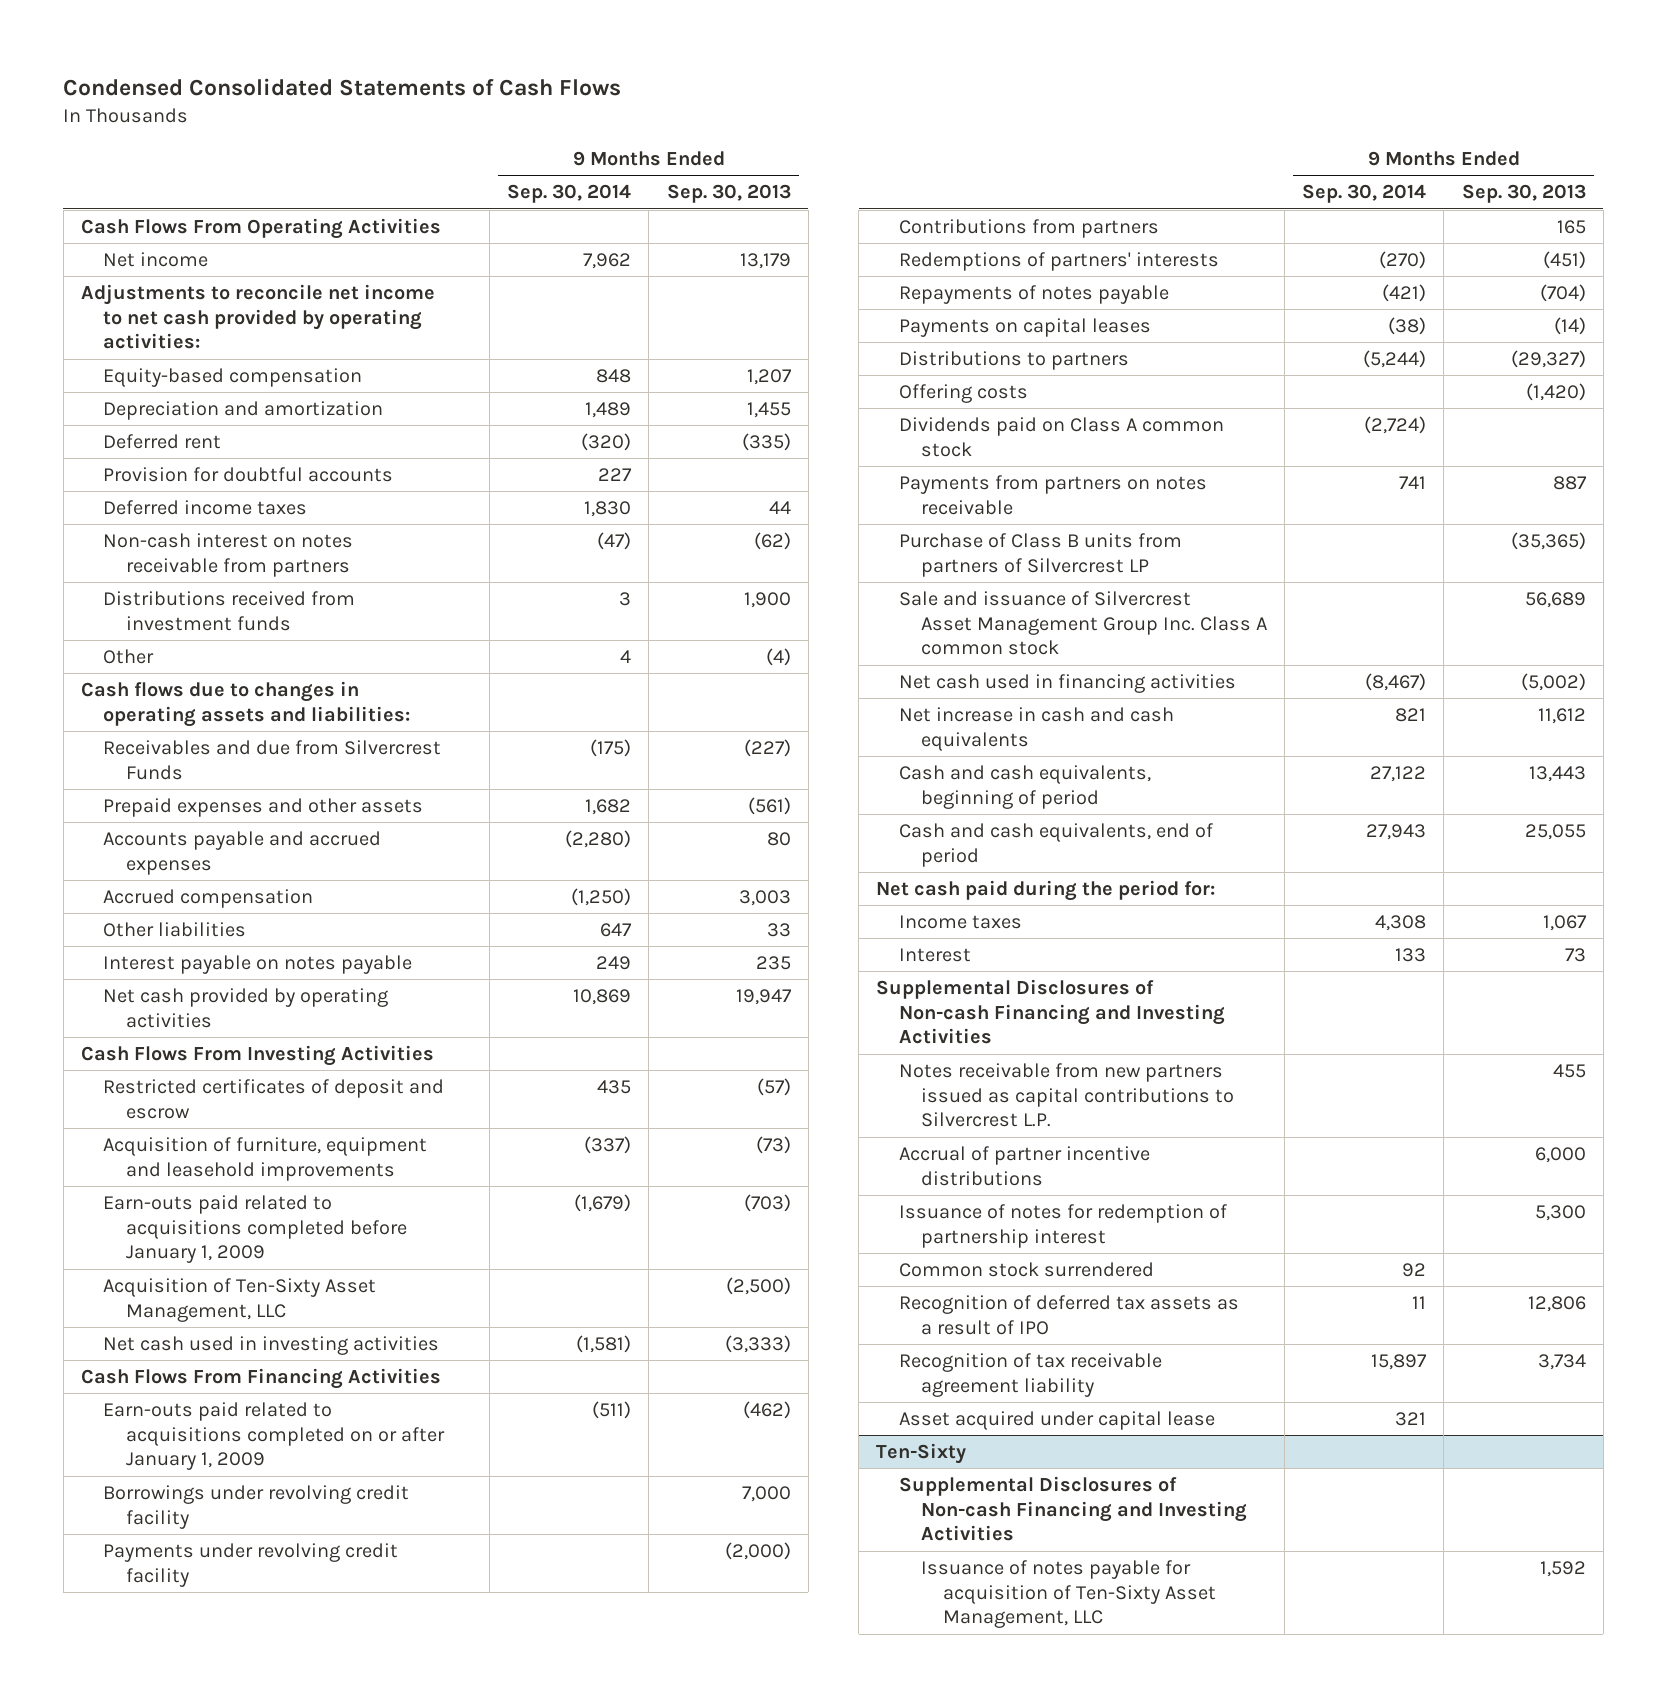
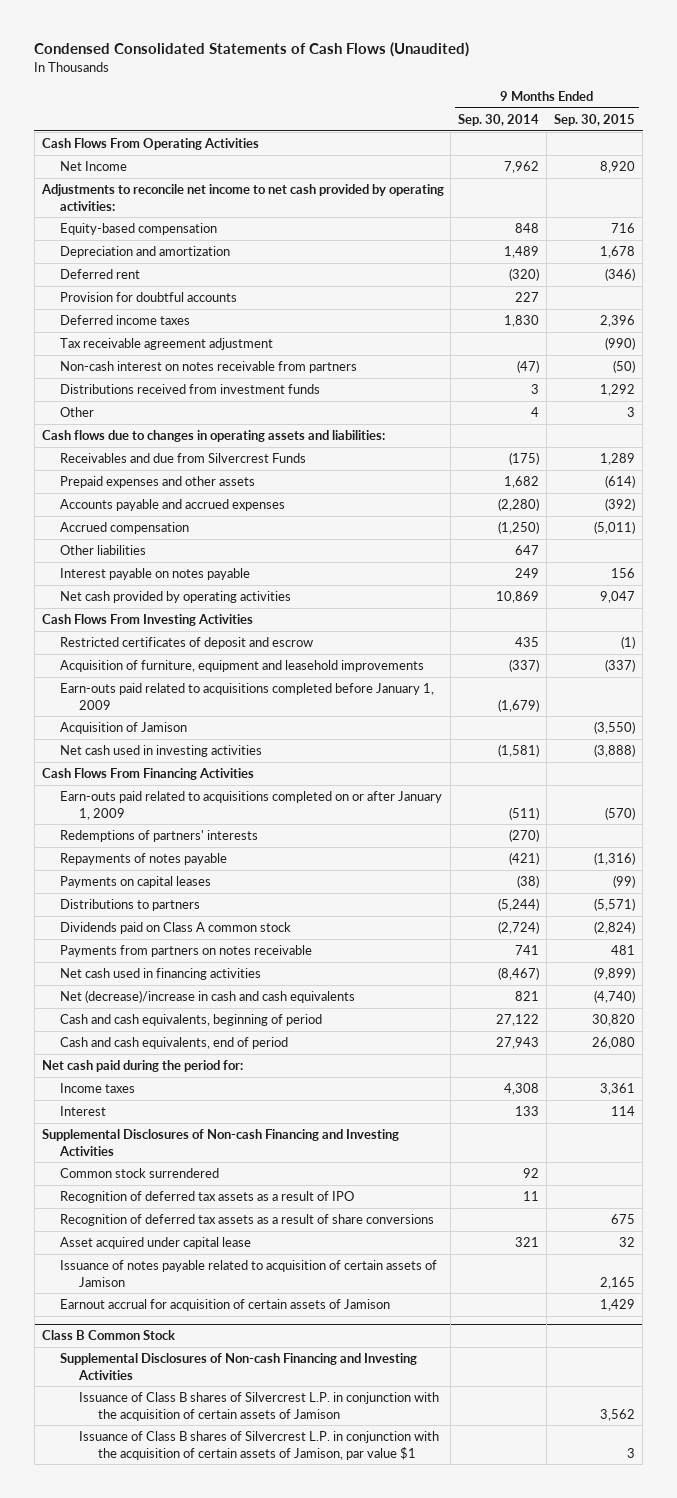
[63,77,622,96] Condensed Consolidated Statements of Cash Flows -> [34,42,470,58] Condensed Consolidated Statements of Cash Flows (Unaudited)
[666,184,791,204] Sep. 30, 2013 -> none
none -> [554,113,636,126] Sep. 30, 2015
[103,251,209,267] Net income -> [60,161,128,172] Net Income
none -> [60,338,274,351] Tax receivable agreement adjustment
[103,1277,377,1322] Acquisition of Ten-Sixty Asset Management, LLC -> [60,722,188,735] Acquisition of Jamison
[103,1484,410,1529] Borrowings under revolving credit facility -> none
[103,1542,399,1587] Payments under revolving credit facility -> none
[898,218,1159,238] Contributions from partners -> none
[898,383,1028,403] Offering costs -> none
[898,532,1182,577] Purchase of Class B units from partners of Silvercrest LP -> none
[898,590,1267,656] Sale and issuance of Silvercrest Asset Management Group Inc. Class A common stock -> none
[898,706,1174,751] Net increase in cash and cash equivalents -> [60,990,356,1004] Net (decrease)/increase in cash and cash equivalents
[898,1062,1234,1128] Notes receivable from new partners issued as capital contributions to Silvercrest L.P. -> none
[898,1145,1150,1186] Accrual of partner incentive distributions -> none
[898,1203,1227,1248] Issuance of notes for redemption of partnership interest -> none
[898,1352,1162,1397] Recognition of tax receivable agreement liability -> none
none -> [60,1214,435,1227] Recognition of deferred tax assets as a result of share conversions
[876,1442,967,1464] Ten-Sixty -> none
none -> [60,1260,438,1287] Issuance of notes payable related to acquisition of certain assets of Jamison
none -> [60,1299,391,1312] Earnout accrual for acquisition of certain assets of Jamison
none -> [41,1330,175,1341] Class B Common Stock
[920,1559,1217,1629] Issuance of notes payable for acquisition of Ten-Sixty Asset Management, LLC -> none
none -> [79,1392,440,1421] Issuance of Class B shares of Silvercrest L.P. in conjunction with the acquisition of certain assets of Jamison
none -> [79,1431,440,1460] Issuance of Class B shares of Silvercrest L.P. in conjunction with the acquisition of certain assets of Jamison, par value $1

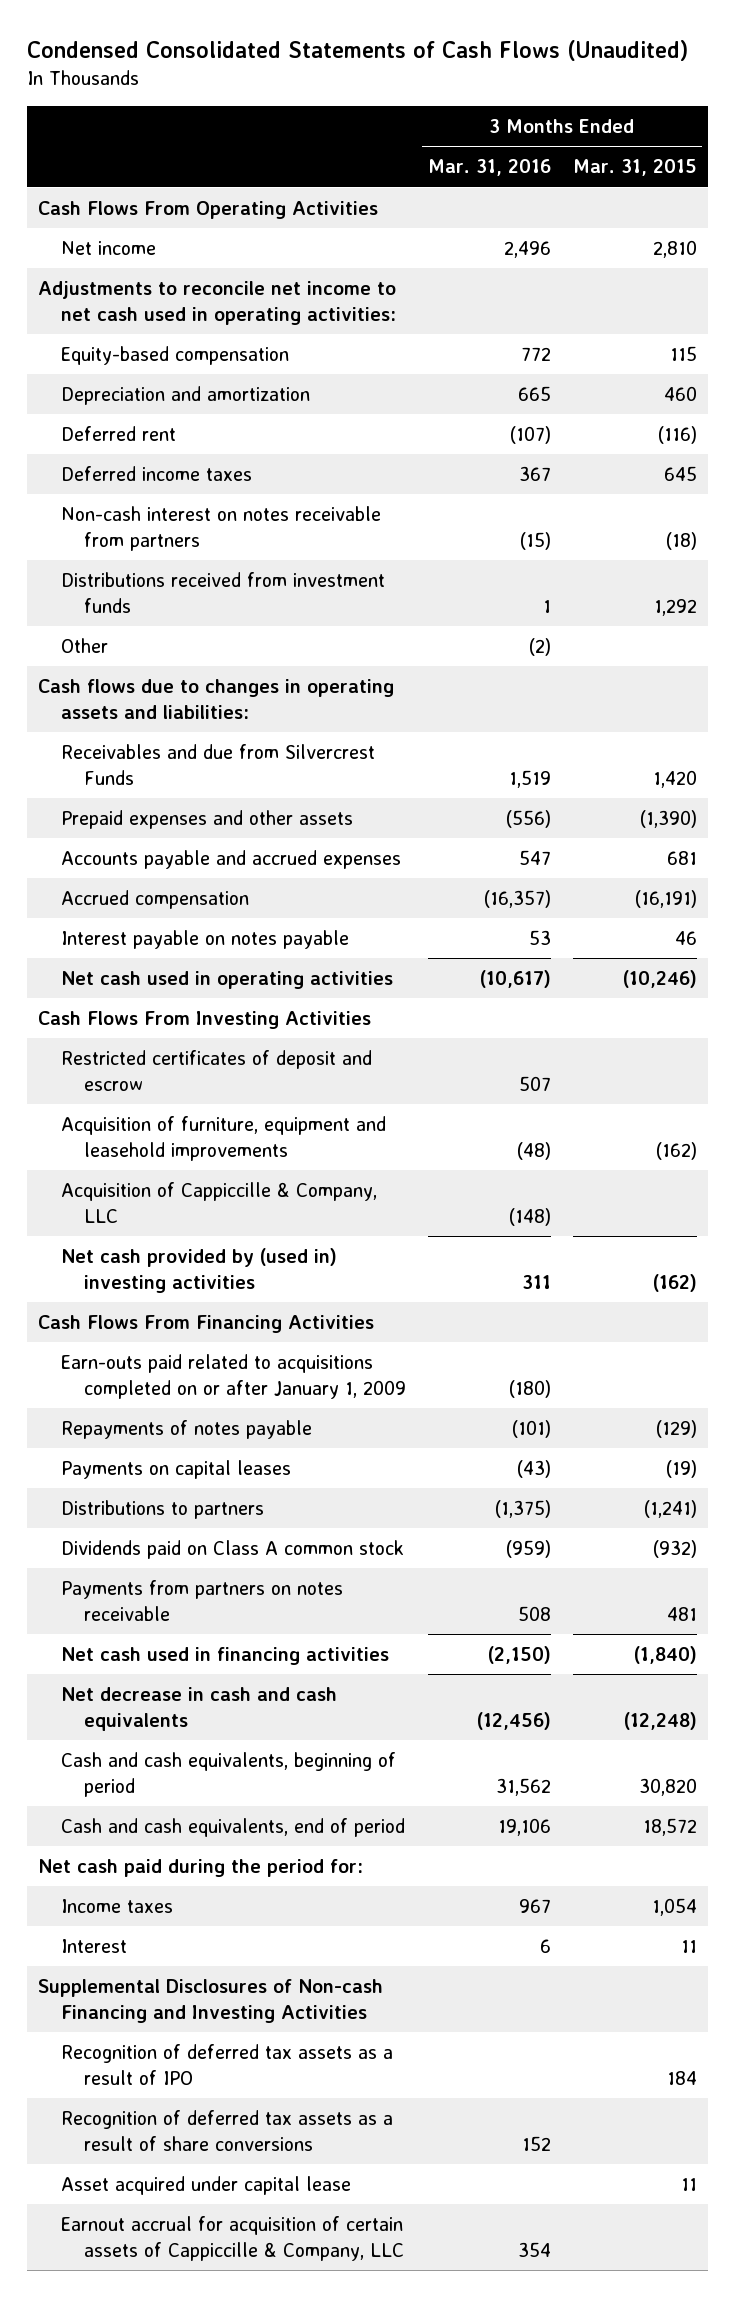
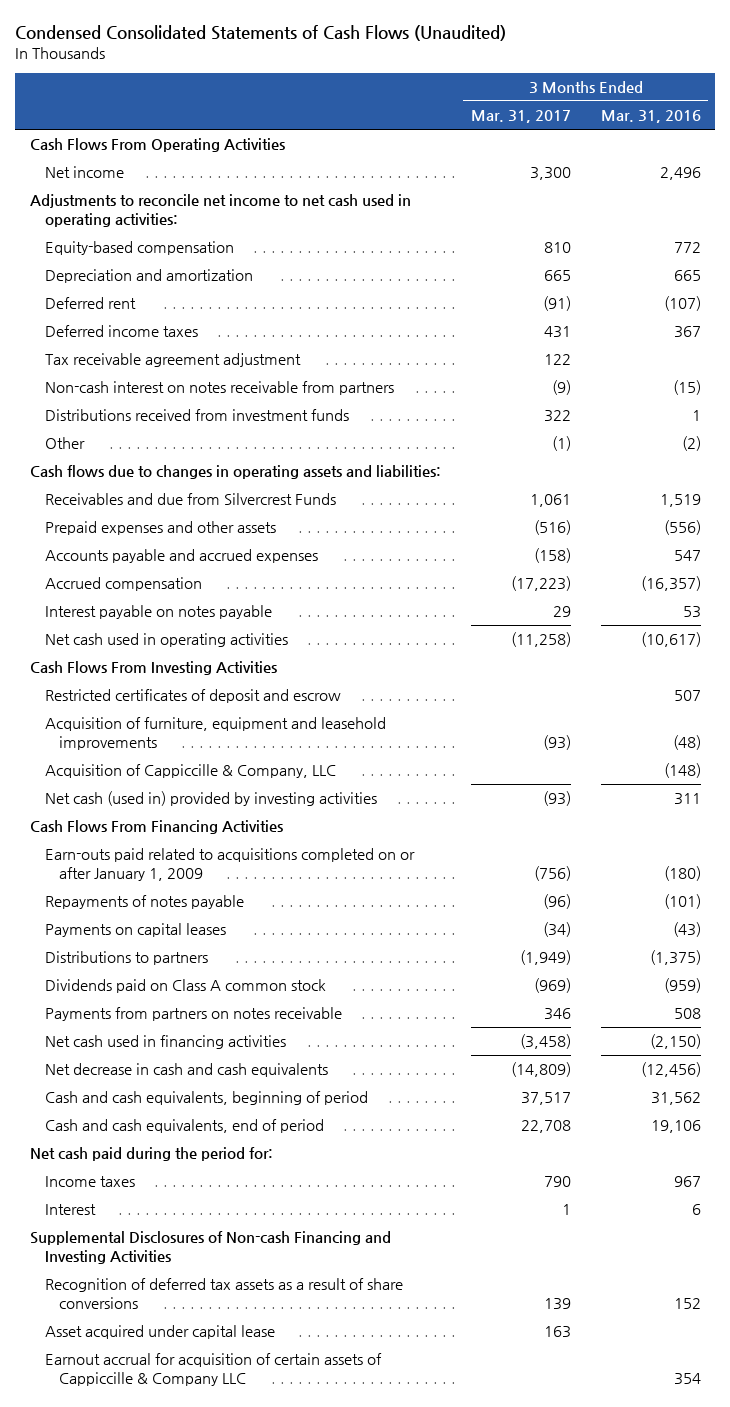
[572,159,697,177] Mar. 31, 2015 -> none
none -> [470,110,571,124] Mar. 31, 2017
none -> [44,353,301,368] Tax receivable agreement adjustment
[60,1248,337,1293] Net cash provided by (used in) investing activities -> [44,791,377,807] Net cash (used in) provided by investing activities
[60,2044,393,2085] Recognition of deferred tax assets as a result of IPO -> none
[60,2216,404,2261] Earnout accrual for acquisition of certain assets of Cappiccille & Company, LLC -> [44,1353,382,1386] Earnout accrual for acquisition of certain assets of Cappiccille & Company LLC

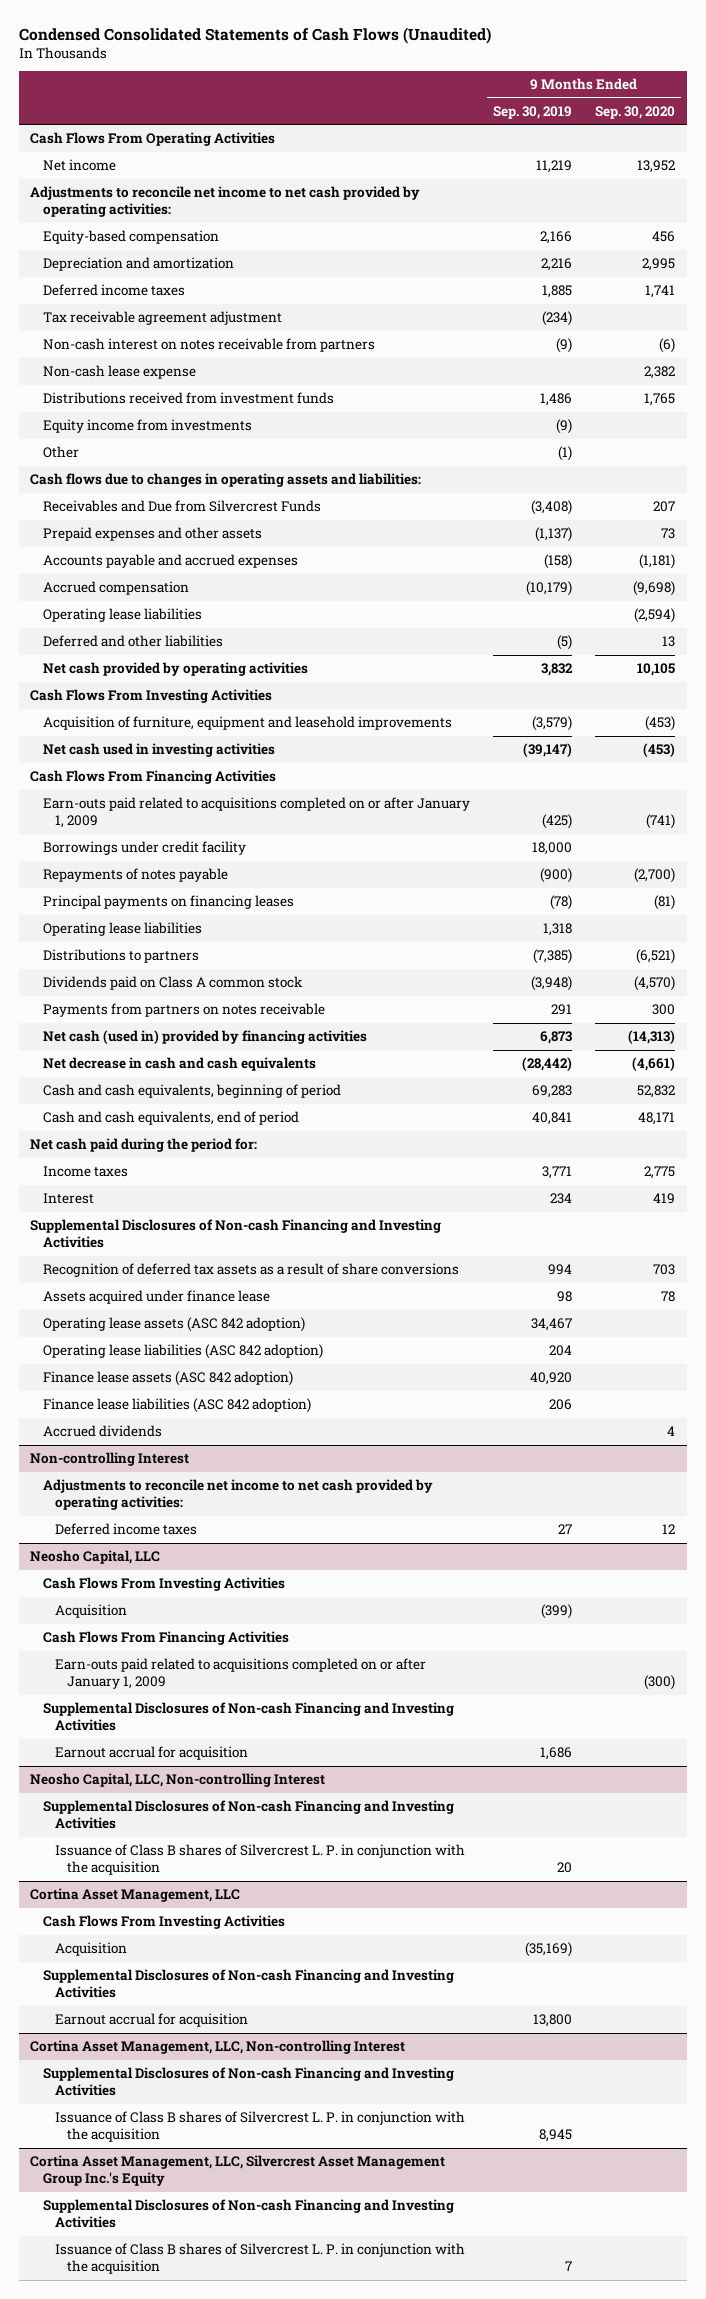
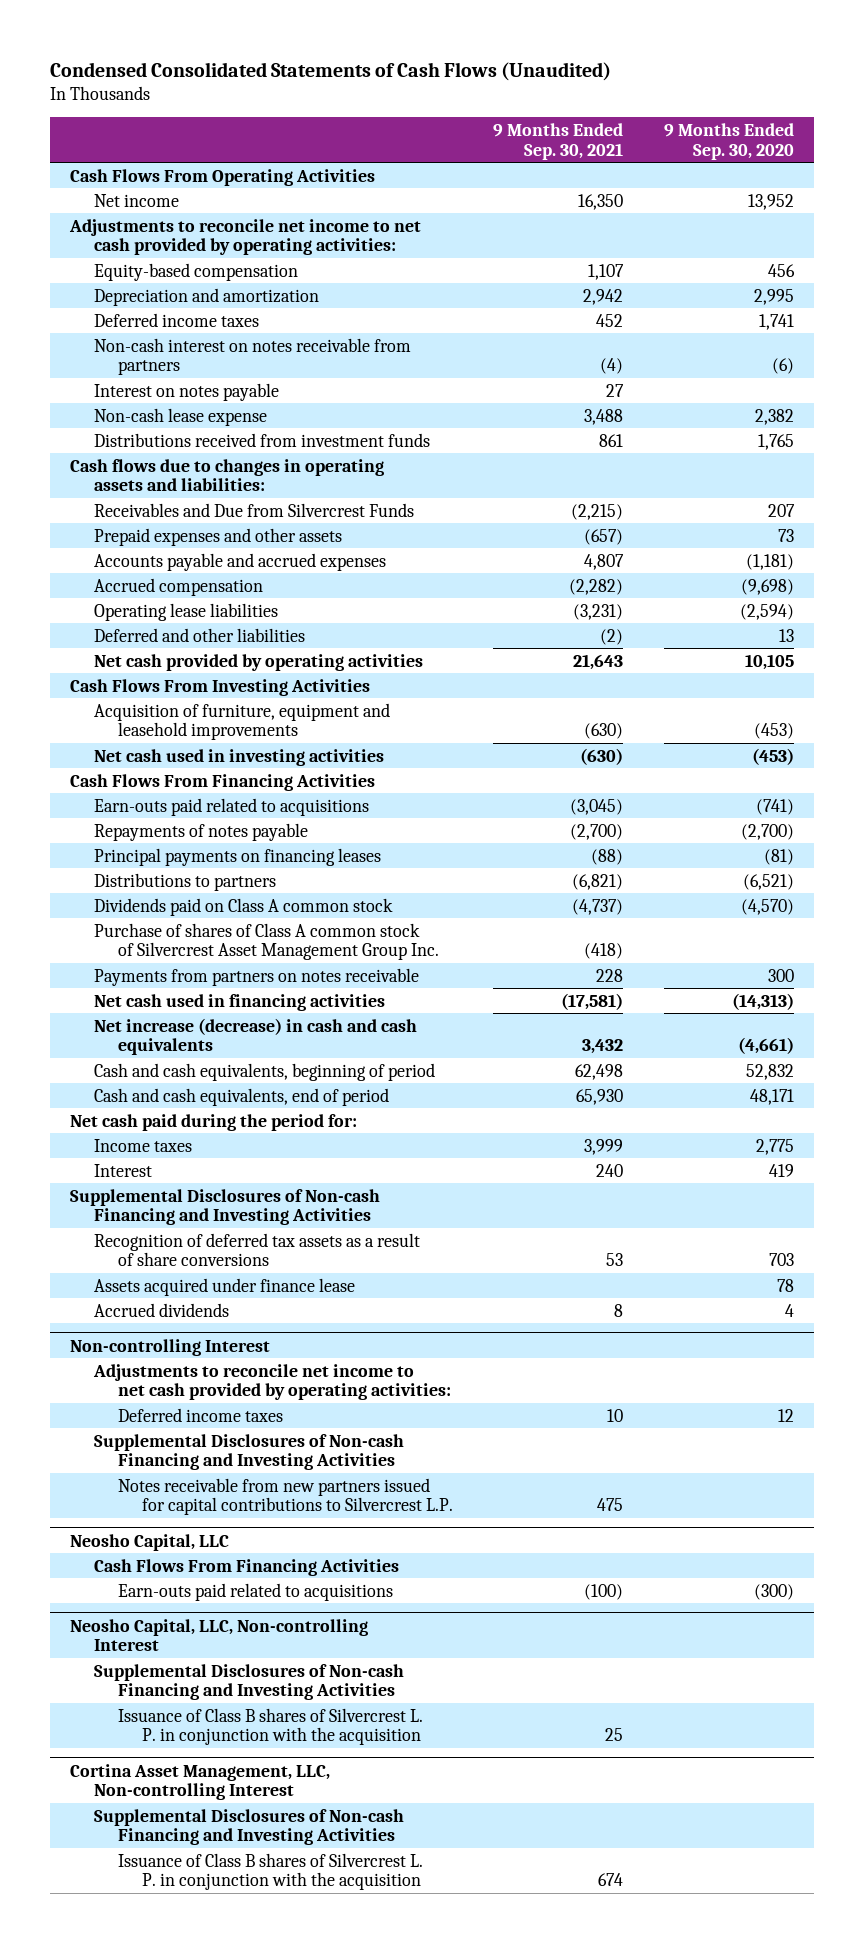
[493,105,573,119] Sep. 30, 2019 -> none
none -> [493,122,624,160] 9 Months Ended Sep. 30, 2021
[42,311,282,326] Tax receivable agreement adjustment -> none
none -> [93,382,279,401] Interest on notes payable
[42,419,252,434] Equity income from investments -> none
[42,446,79,459] Other -> none
[42,841,246,856] Borrowings under credit facility -> none
[42,797,470,829] Earn-outs paid related to acquisitions completed on or after January 1, 2009 -> [93,797,369,816] Earn-outs paid related to acquisitions
[42,922,202,937] Operating lease liabilities -> none
none -> [93,922,439,961] Purchase of shares of Class A common stock of Silvercrest Asset Management Group Inc.
[42,1030,367,1045] Net cash (used in) provided by financing activities -> [93,993,385,1011] Net cash used in financing activities
[42,1057,316,1072] Net decrease in cash and cash equivalents -> [93,1017,417,1056] Net increase (decrease) in cash and cash equivalents
[42,1317,305,1333] Operating lease assets (ASC 842 adoption) -> none
[42,1344,323,1360] Operating lease liabilities (ASC 842 adoption) -> none
[42,1371,293,1387] Finance lease assets (ASC 842 adoption) -> none
[42,1398,311,1414] Finance lease liabilities (ASC 842 adoption) -> none
none -> [93,1433,404,1471] Supplemental Disclosures of Non-cash Financing and Investing Activities
none -> [117,1477,453,1516] Notes receivable from new partners issued for capital contributions to Silvercrest L.P.
[42,1577,285,1592] Cash Flows From Investing Activities -> none
[54,1604,127,1619] Acquisition -> none
[42,1702,454,1732] Supplemental Disclosures of Non-cash Financing and Investing Activities -> none
[54,1746,248,1761] Earnout accrual for acquisition -> none
[54,1658,426,1690] Earn-outs paid related to acquisitions completed on or after January 1, 2009 -> [117,1582,393,1601] Earn-outs paid related to acquisitions
[30,1888,241,1903] Cortina Asset Management, LLC -> none
[42,1915,285,1930] Cash Flows From Investing Activities -> none
[54,1942,127,1957] Acquisition -> none
[42,1969,454,1999] Supplemental Disclosures of Non-cash Financing and Investing Activities -> none
[54,2013,248,2028] Earnout accrual for acquisition -> none
[30,2155,446,2187] Cortina Asset Management, LLC, Silvercrest Asset Management Group Inc.'s Equity -> none
[42,2199,454,2229] Supplemental Disclosures of Non-cash Financing and Investing Activities -> none
[54,2243,465,2275] Issuance of Class B shares of Silvercrest L. P. in conjunction with the acquisition -> none

